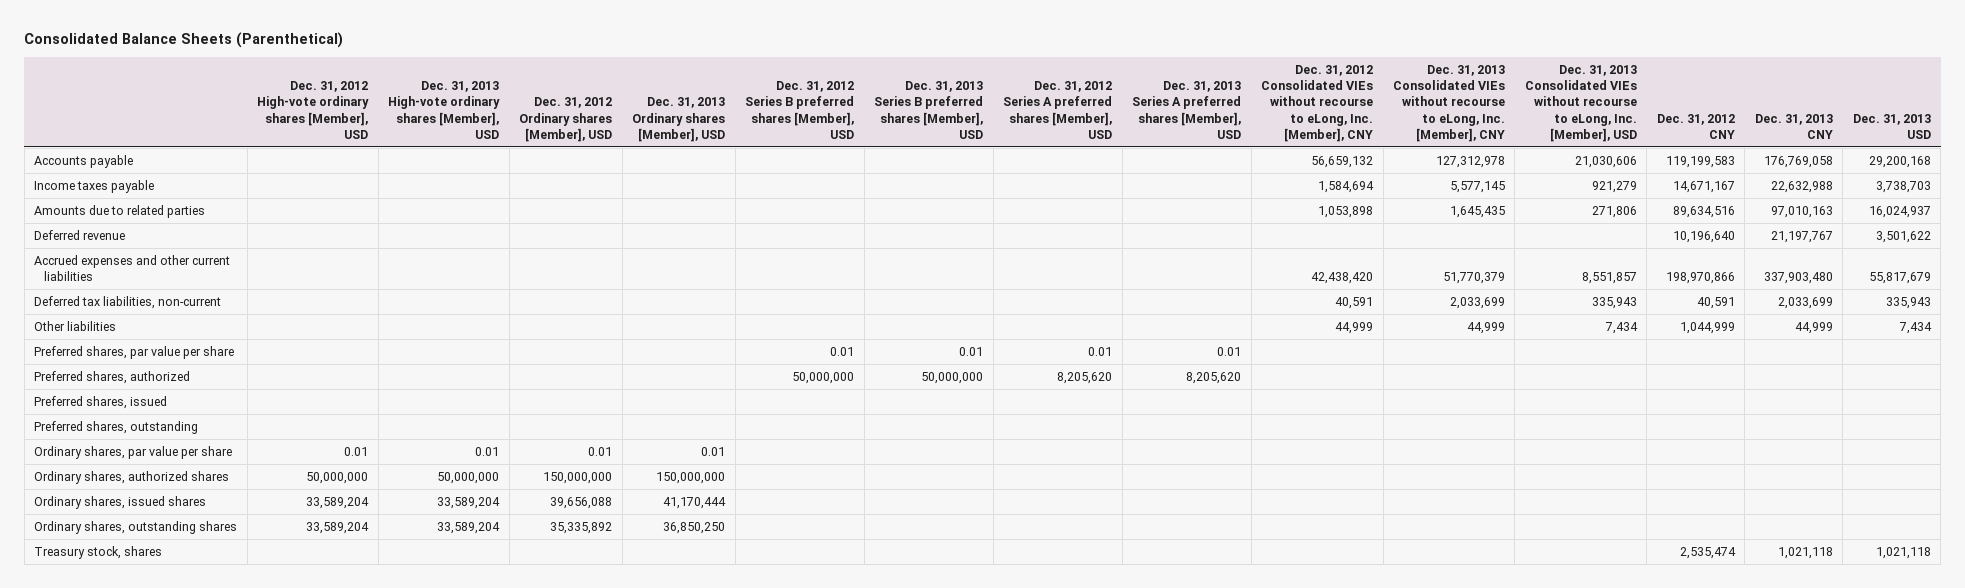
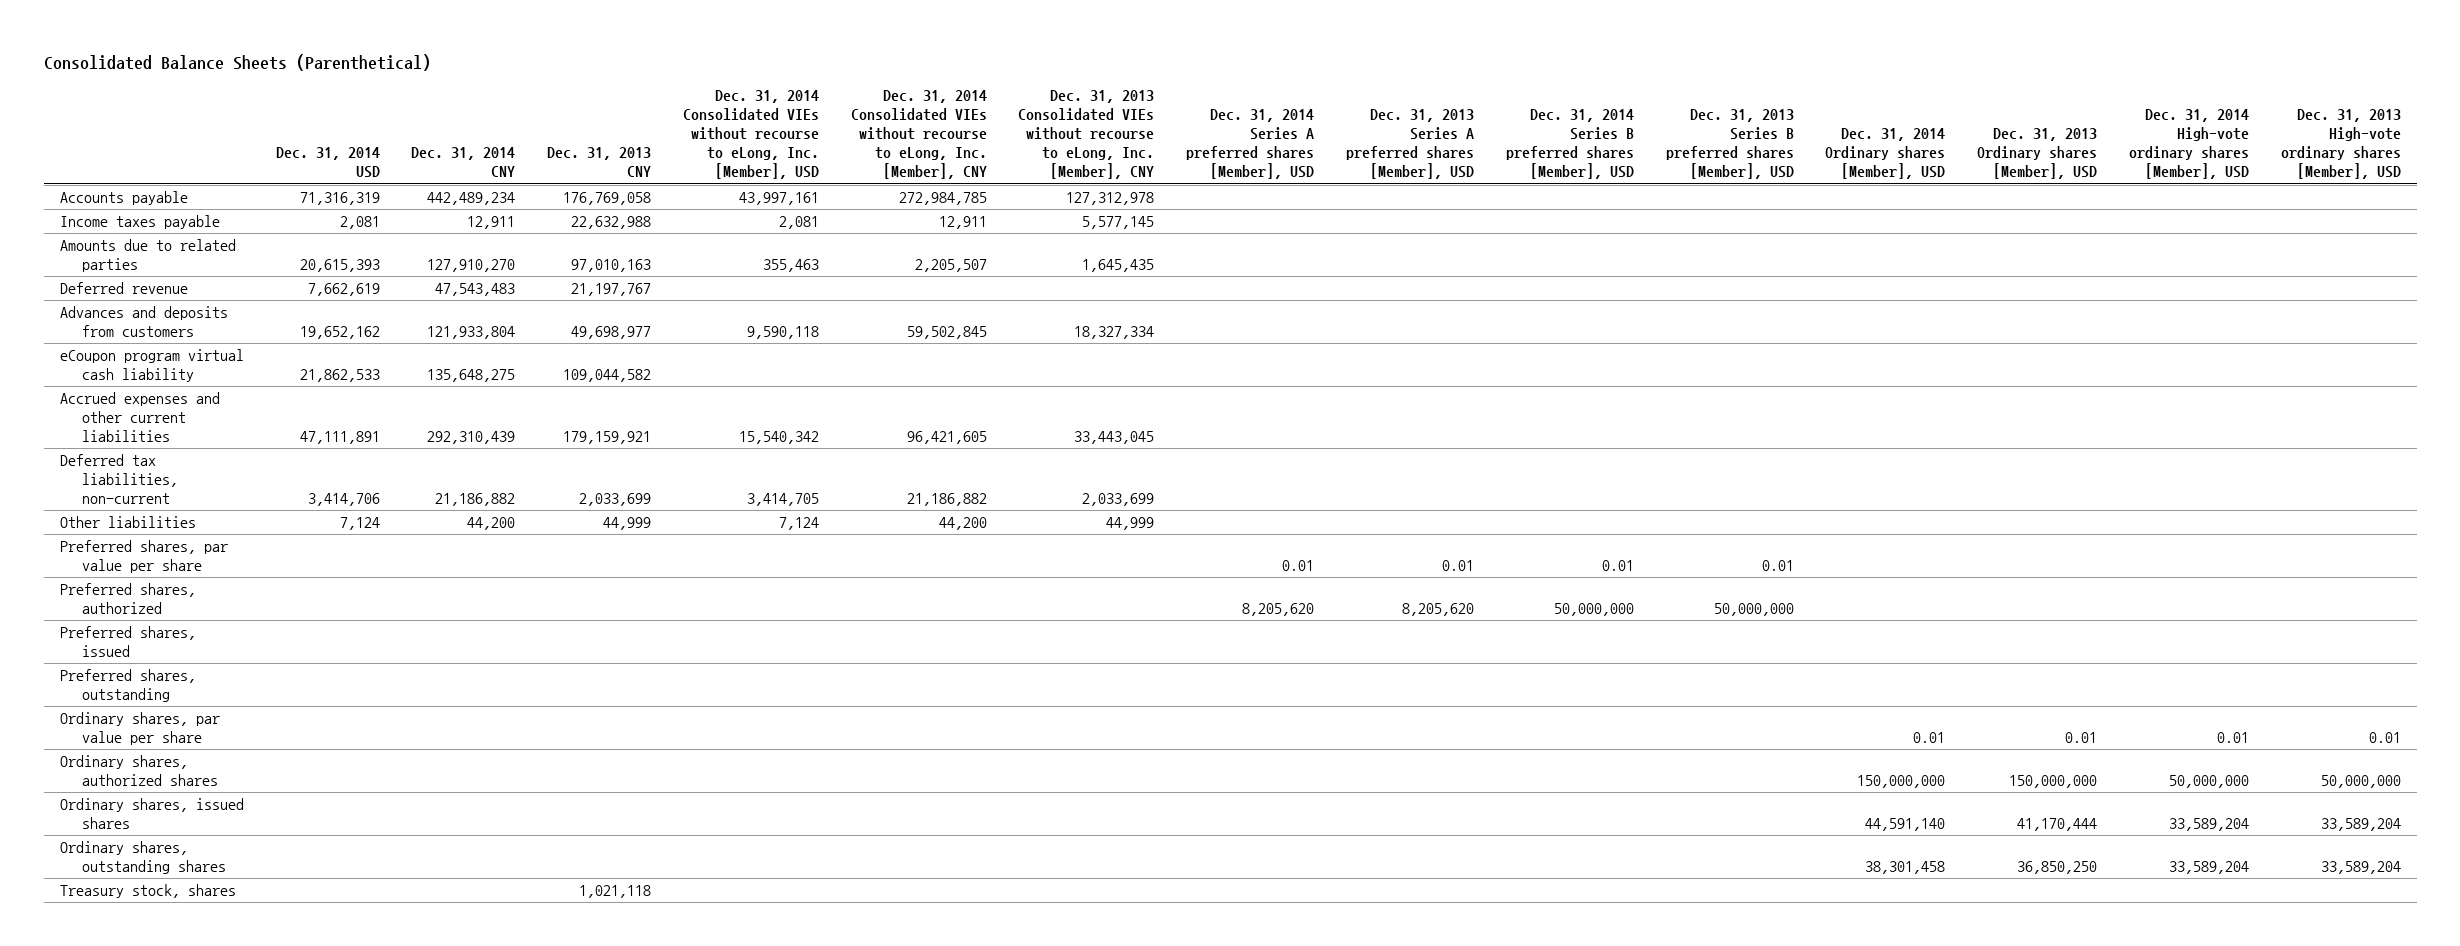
[257,81,370,139] Dec. 31, 2012 High-vote ordinary shares [Member], USD -> none
[519,97,613,142] Dec. 31, 2012 Ordinary shares [Member], USD -> none
[745,81,855,139] Dec. 31, 2012 Series B preferred shares [Member], USD -> none
[1003,81,1113,139] Dec. 31, 2012 Series A preferred shares [Member], USD -> none
[1261,65,1374,142] Dec. 31, 2012 Consolidated VIEs without recourse to eLong, Inc. [Member], CNY -> none
[1524,65,1637,142] Dec. 31, 2013 Consolidated VIEs without recourse to eLong, Inc. [Member], USD -> none
[1656,113,1735,139] Dec. 31, 2012 CNY -> none
[1852,113,1931,139] Dec. 31, 2013 USD -> none
none -> [275,147,380,179] Dec. 31, 2014 USD
none -> [411,147,516,178] Dec. 31, 2014 CNY
none -> [682,90,819,180] Dec. 31, 2014 Consolidated VIEs without recourse to eLong, Inc. [Member], USD
none -> [850,90,987,180] Dec. 31, 2014 Consolidated VIEs without recourse to eLong, Inc. [Member], CNY
none -> [1186,109,1315,180] Dec. 31, 2014 Series A preferred shares [Member], USD
none -> [1505,109,1634,180] Dec. 31, 2014 Series B preferred shares [Member], USD
none -> [1825,128,1946,180] Dec. 31, 2014 Ordinary shares [Member], USD
none -> [2128,109,2249,180] Dec. 31, 2014 High-vote ordinary shares [Member], USD
none -> [59,306,228,338] Advances and deposits from customers
none -> [59,349,244,383] eCoupon program virtual cash liability
[1443,272,1506,285] 51,770,379 -> [1074,431,1155,445] 33,443,045
[1763,272,1833,285] 337,903,480 -> [563,431,652,445] 179,159,921

